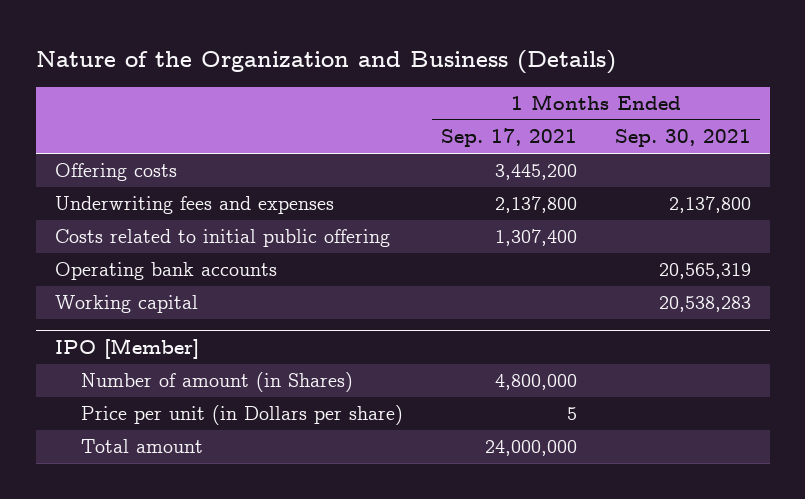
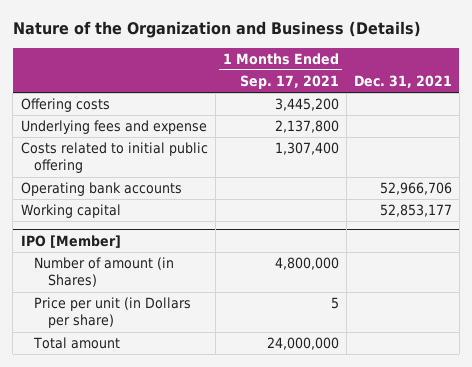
[614,129,751,148] Sep. 30, 2021 -> none
none -> [353,74,452,88] Dec. 31, 2021
[54,196,334,215] Underwriting fees and expenses -> [20,120,207,135] Underlying fees and expense

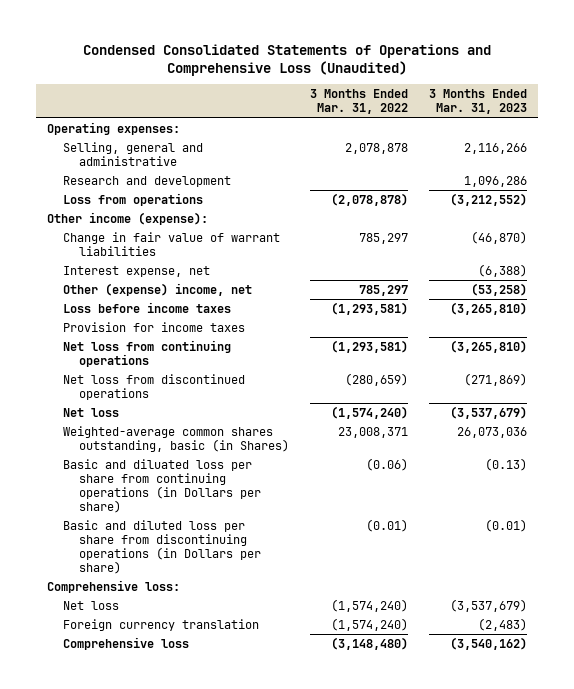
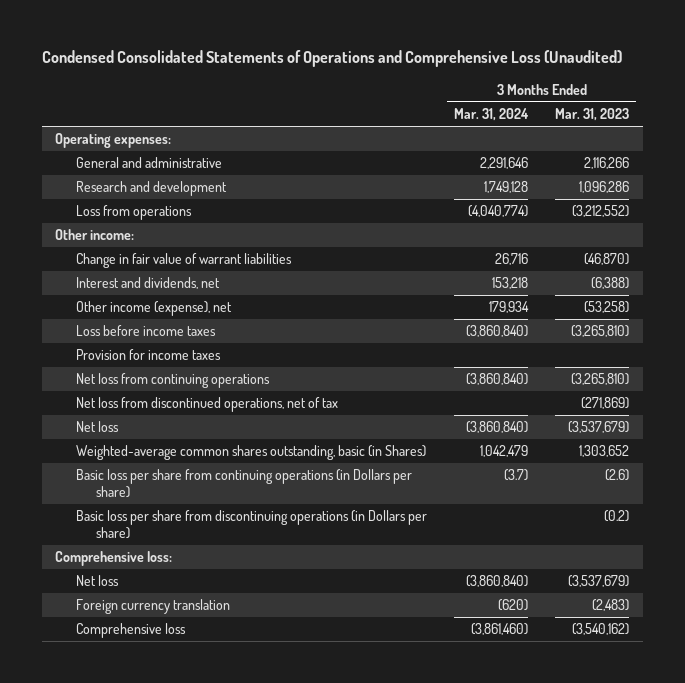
[310,89,409,115] 3 Months Ended Mar. 31, 2022 -> none
none -> [454,108,530,122] Mar. 31, 2024
[63,141,204,166] Selling, general and administrative -> [75,157,222,169] General and administrative
[46,211,208,225] Other income (expense): -> [55,229,135,241] Other income:
[63,265,211,277] Interest expense, net -> [75,277,220,290] Interest and dividends, net
[63,282,253,296] Other (expense) income, net -> [75,301,232,317] Other income (expense), net
[63,373,246,400] Net loss from discontinued operations -> [75,397,338,413] Net loss from discontinued operations, net of tax
[457,426,528,438] 26,073,036 -> [579,445,630,458] 1,303,652
[63,458,262,514] Basic and diluated loss per share from continuing operations (in Dollars per share) -> [75,469,412,498] Basic loss per share from continuing operations (in Dollars per share)
[485,457,528,471] (0.13) -> [605,469,630,482] (2.6)
[63,519,262,575] Basic and diluted loss per share from discontinuing operations (in Dollars per share) -> [75,510,427,539] Basic loss per share from discontinuing operations (in Dollars per share)
[485,518,528,532] (0.01) -> [604,510,630,523] (0.2)

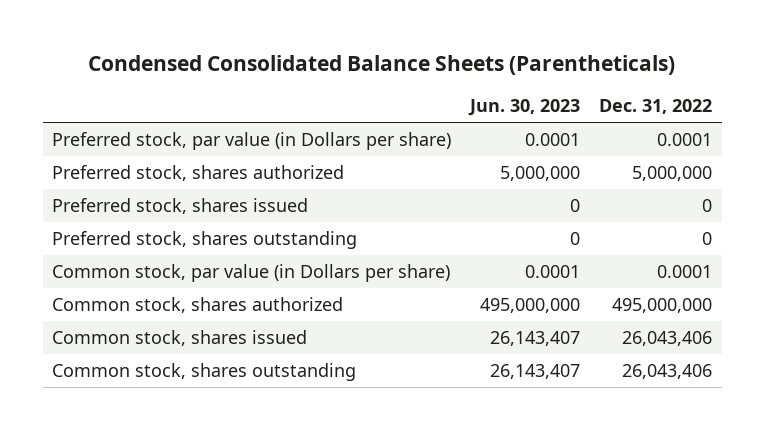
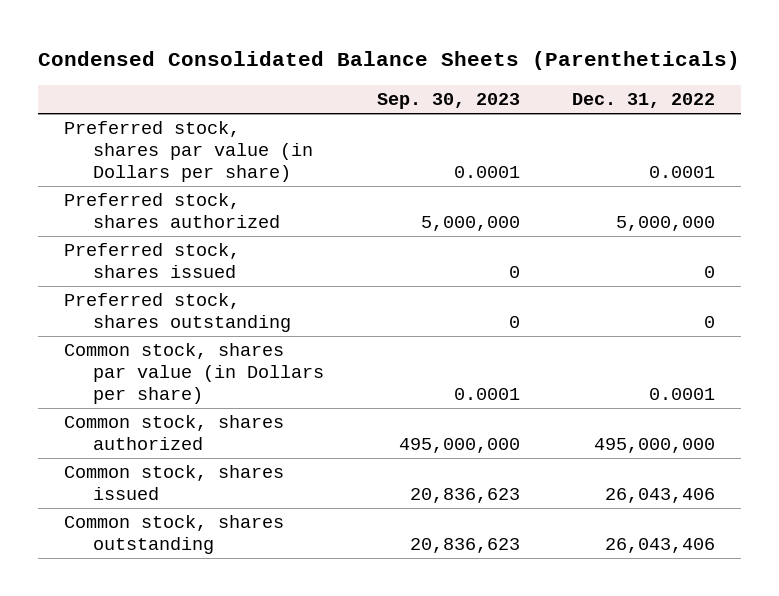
[468,99,581,117] Jun. 30, 2023 -> none
none -> [376,92,520,109] Sep. 30, 2023
[52,132,452,151] Preferred stock, par value (in Dollars per share) -> [63,121,314,182] Preferred stock, shares par value (in Dollars per share)
[52,264,451,283] Common stock, par value (in Dollars per share) -> [63,343,325,404] Common stock, shares par value (in Dollars per share)

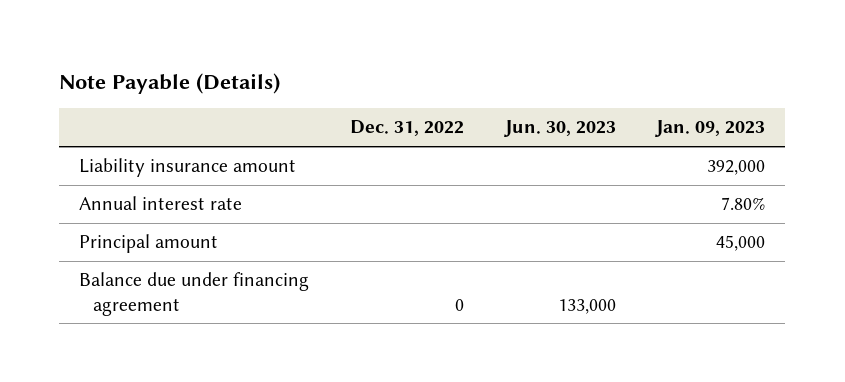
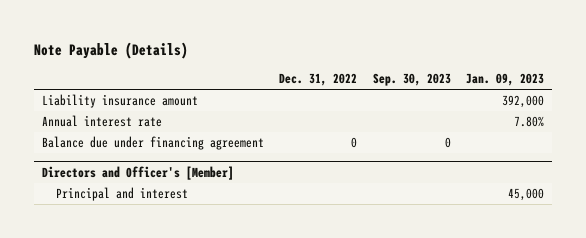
[503,120,616,138] Jun. 30, 2023 -> none
none -> [372,73,451,87] Sep. 30, 2023
[79,234,219,254] Principal amount -> none
none -> [41,165,234,180] Directors and Officer's [Member]
none -> [56,187,189,202] Principal and interest

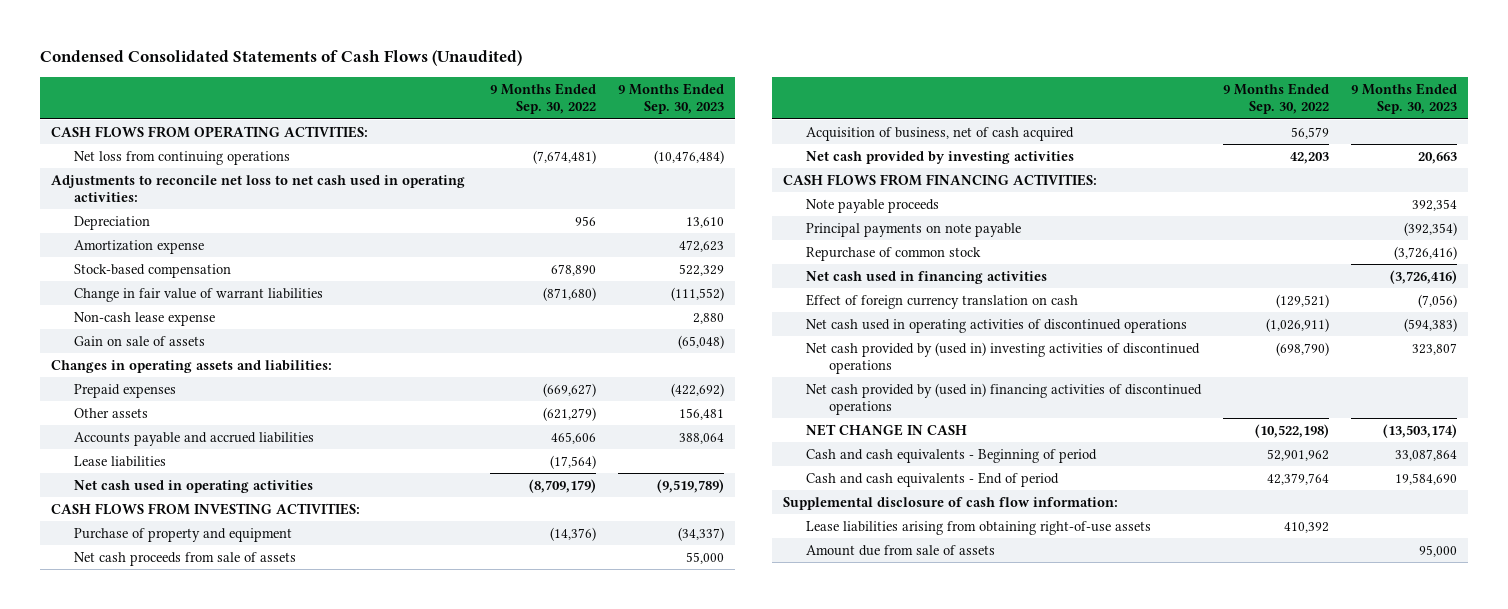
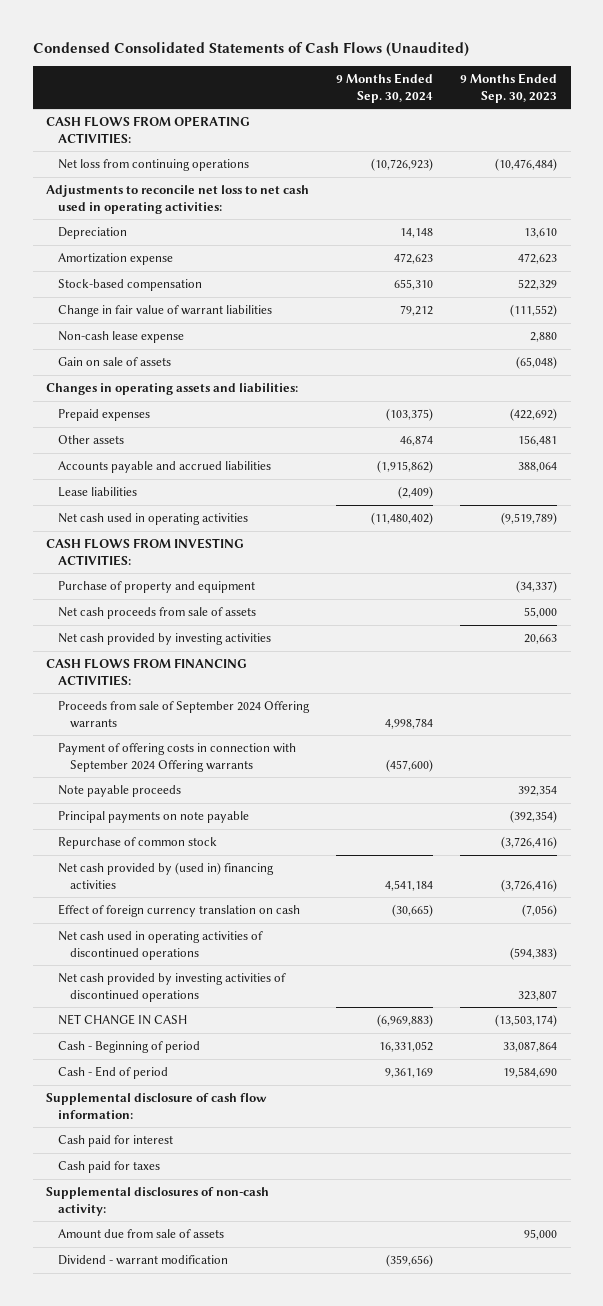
[490,82,597,115] 9 Months Ended Sep. 30, 2022 -> none
none -> [336,73,434,103] 9 Months Ended Sep. 30, 2024
[805,126,1074,141] Acquisition of business, net of cash acquired -> none
none -> [58,701,311,728] Proceeds from sale of September 2024 Offering warrants
none -> [58,743,297,772] Payment of offering costs in connection with September 2024 Offering warrants
[805,270,1047,284] Net cash used in financing activities -> [58,862,275,889] Net cash provided by (used in) financing activities
[805,382,1202,416] Net cash provided by (used in) financing activities of discontinued operations -> none
[805,341,1200,375] Net cash provided by (used in) investing activities of discontinued operations -> [58,973,287,1002] Net cash provided by investing activities of discontinued operations
[805,448,1097,463] Cash and cash equivalents - Beginning of period -> [58,1041,201,1054] Cash - Beginning of period
[805,471,1059,487] Cash and cash equivalents - End of period -> [58,1066,169,1080] Cash - End of period
[805,520,1151,535] Lease liabilities arising from obtaining right-of-use assets -> none
none -> [58,1135,174,1148] Cash paid for interest
none -> [58,1161,161,1174] Cash paid for taxes
none -> [46,1187,270,1216] Supplemental disclosures of non-cash activity:
none -> [58,1255,229,1266] Dividend - warrant modification

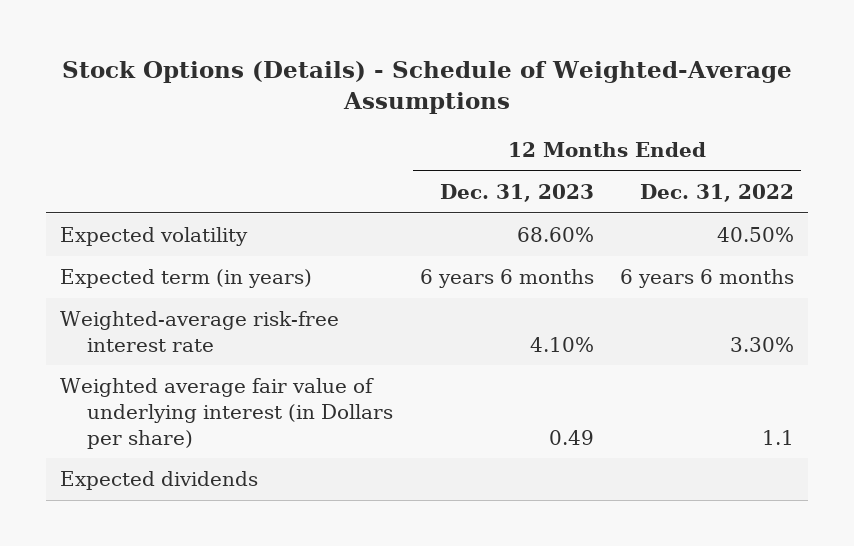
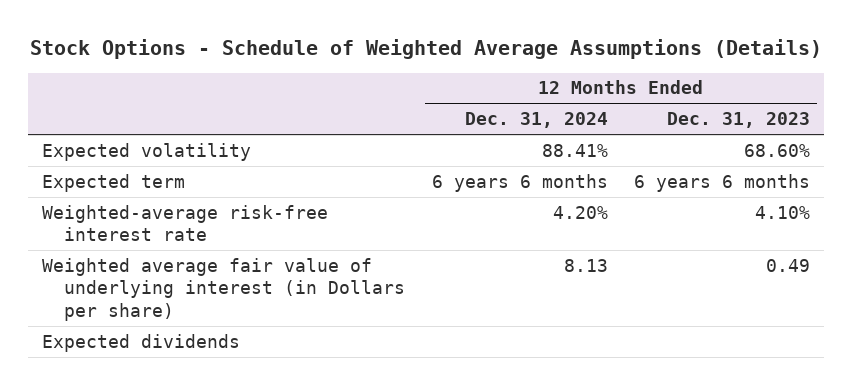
[62,60,793,115] Stock Options (Details) - Schedule of Weighted-Average Assumptions -> [29,39,822,60] Stock Options - Schedule of Weighted Average Assumptions (Details)
[640,184,795,203] Dec. 31, 2022 -> none
none -> [464,112,608,129] Dec. 31, 2024
[59,269,312,289] Expected term (in years) -> [41,173,185,192] Expected term

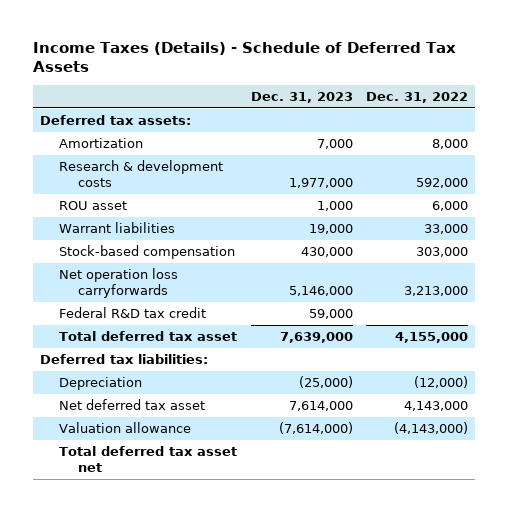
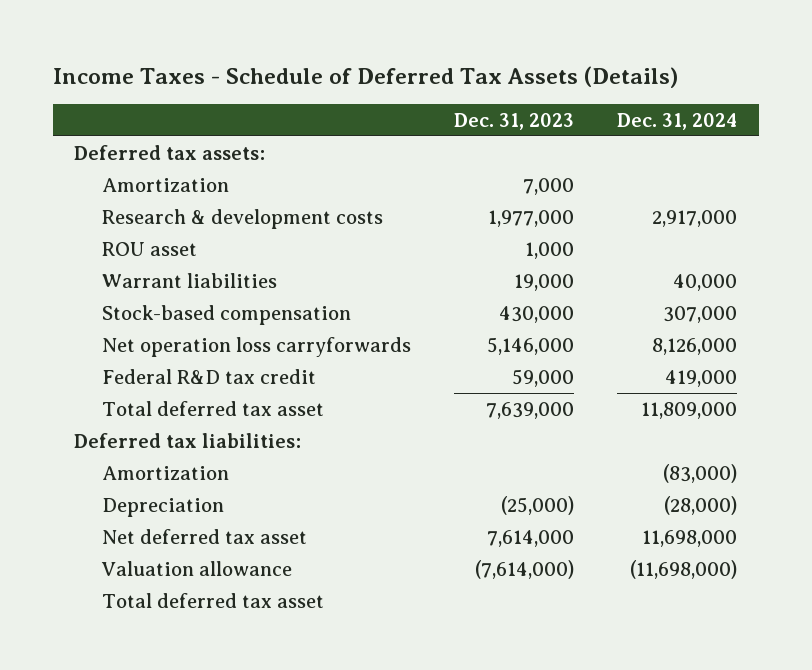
[32,41,456,73] Income Taxes (Details) - Schedule of Deferred Tax Assets -> [52,65,678,88] Income Taxes - Schedule of Deferred Tax Assets (Details)
[366,91,469,103] Dec. 31, 2022 -> none
none -> [617,112,738,130] Dec. 31, 2024
none -> [101,465,229,480] Amortization
[59,446,238,472] Total deferred tax asset net -> [101,592,324,608] Total deferred tax asset

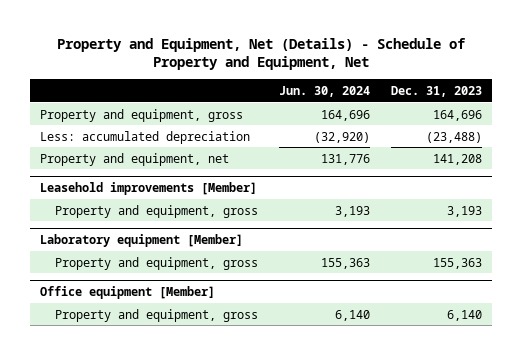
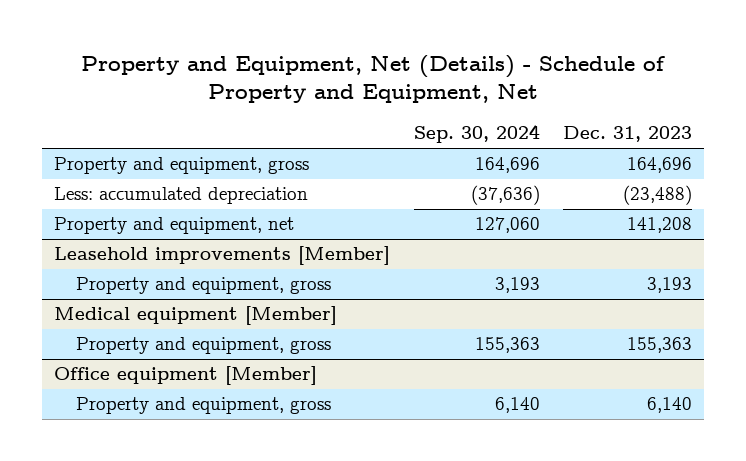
[278,85,370,97] Jun. 30, 2024 -> none
none -> [413,124,540,144] Sep. 30, 2024
[40,233,244,247] Laboratory equipment [Member] -> [53,306,337,326] Medical equipment [Member]

